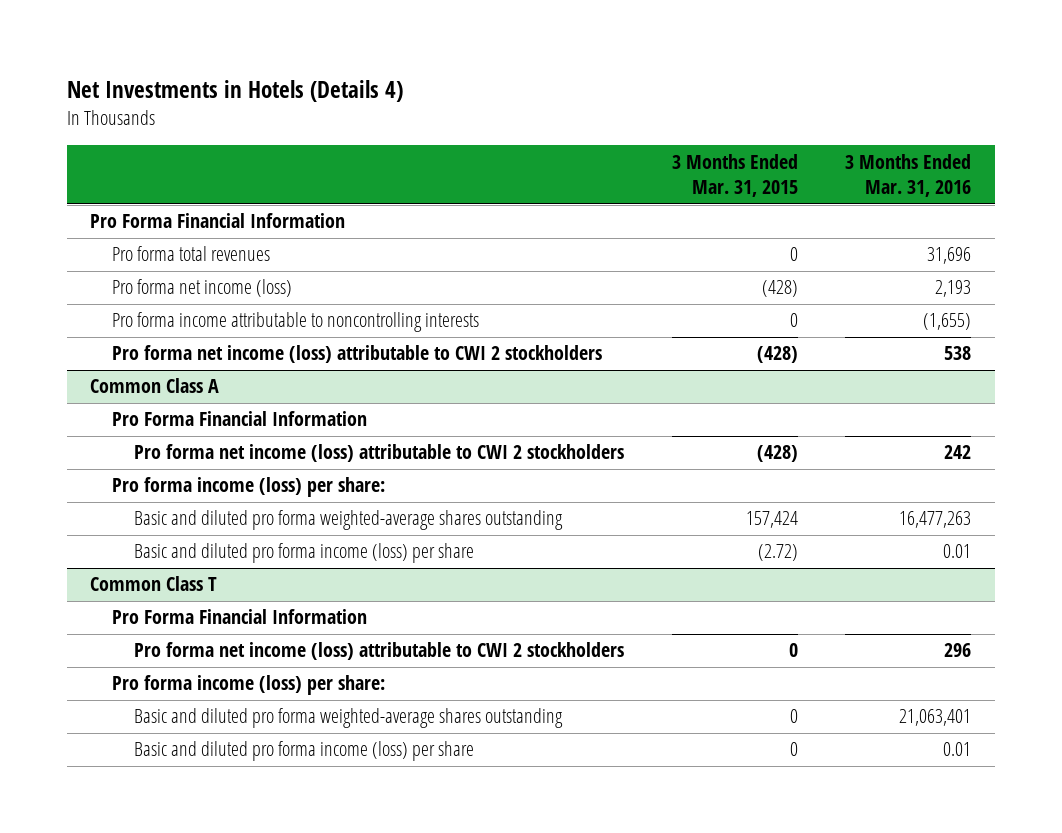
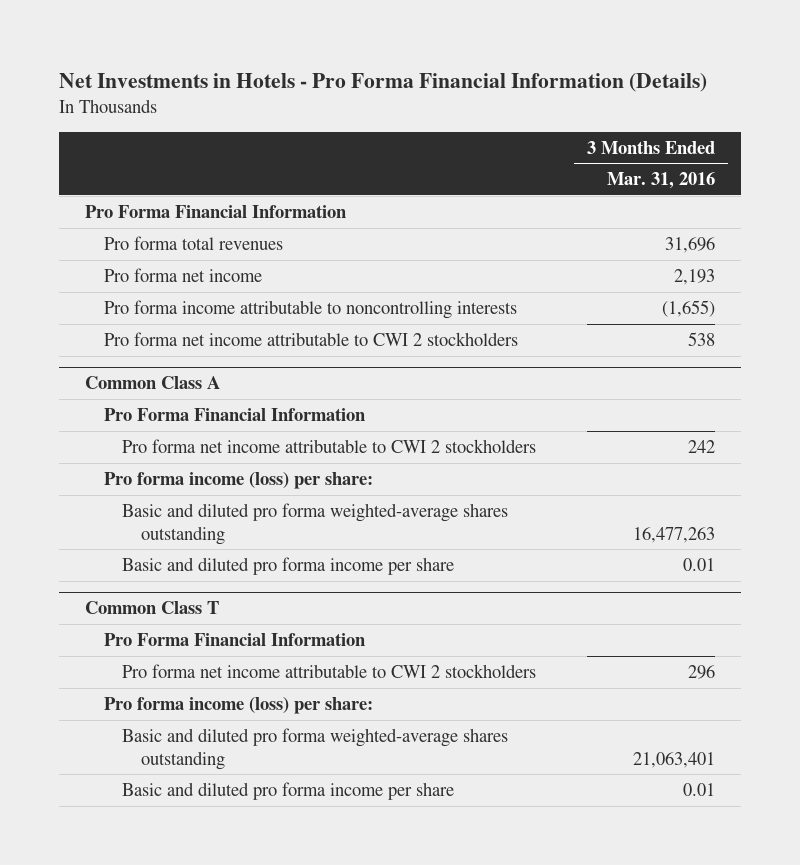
[66,79,403,102] Net Investments in Hotels (Details 4) -> [59,73,708,93] Net Investments in Hotels - Pro Forma Financial Information (Details)
[671,153,798,198] 3 Months Ended Mar. 31, 2015 -> none
[112,279,293,298] Pro forma net income (loss) -> [103,267,262,282] Pro forma net income
[112,345,603,364] Pro forma net income (loss) attributable to CWI 2 stockholders -> [103,331,518,346] Pro forma net income attributable to CWI 2 stockholders
[134,444,625,463] Pro forma net income (loss) attributable to CWI 2 stockholders -> [122,438,537,453] Pro forma net income attributable to CWI 2 stockholders
[134,543,475,564] Basic and diluted pro forma income (loss) per share -> [122,556,455,575] Basic and diluted pro forma income per share
[134,642,625,661] Pro forma net income (loss) attributable to CWI 2 stockholders -> [122,663,537,678] Pro forma net income attributable to CWI 2 stockholders
[134,741,475,762] Basic and diluted pro forma income (loss) per share -> [122,781,455,800] Basic and diluted pro forma income per share

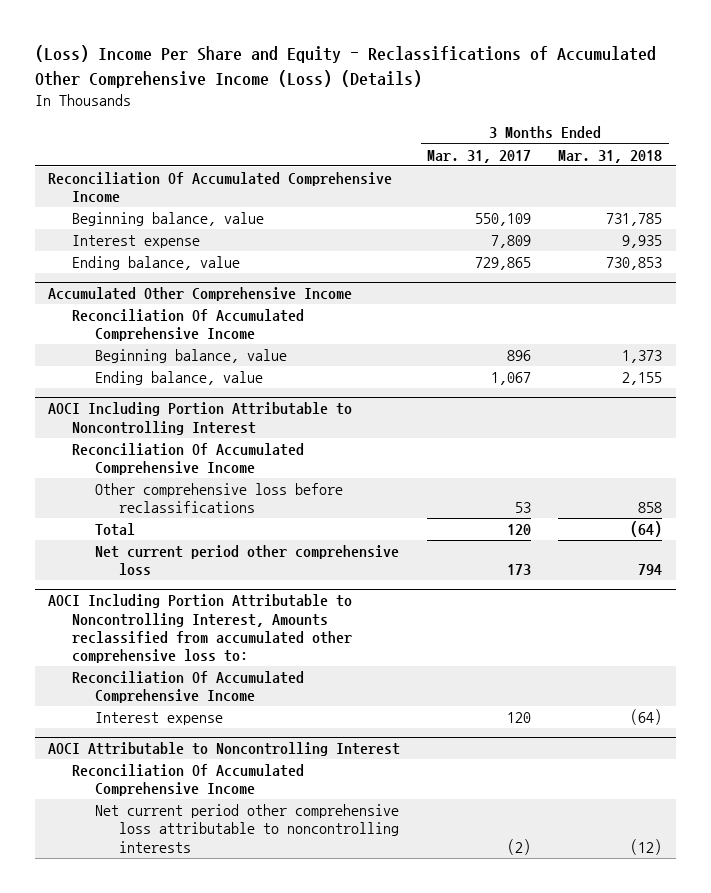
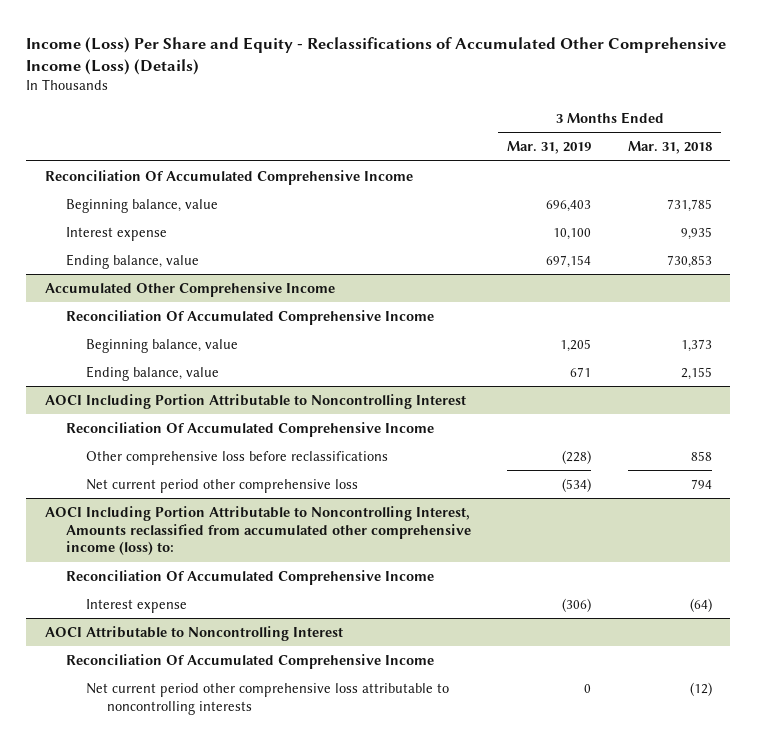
[34,45,656,89] (Loss) Income Per Share and Equity - Reclassifications of Accumulated Other Comprehensive Income (Loss) (Details) -> [26,36,727,75] Income (Loss) Per Share and Equity - Reclassifications of Accumulated Other Comprehensive Income (Loss) (Details)
[427,149,532,163] Mar. 31, 2017 -> none
none -> [507,141,592,155] Mar. 31, 2019
[95,523,136,537] Total -> none
[48,594,353,664] AOCI Including Portion Attributable to Noncontrolling Interest, Amounts reclassified from accumulated other comprehensive loss to: -> [44,505,471,556] AOCI Including Portion Attributable to Noncontrolling Interest, Amounts reclassified from accumulated other comprehensive income (loss) to:

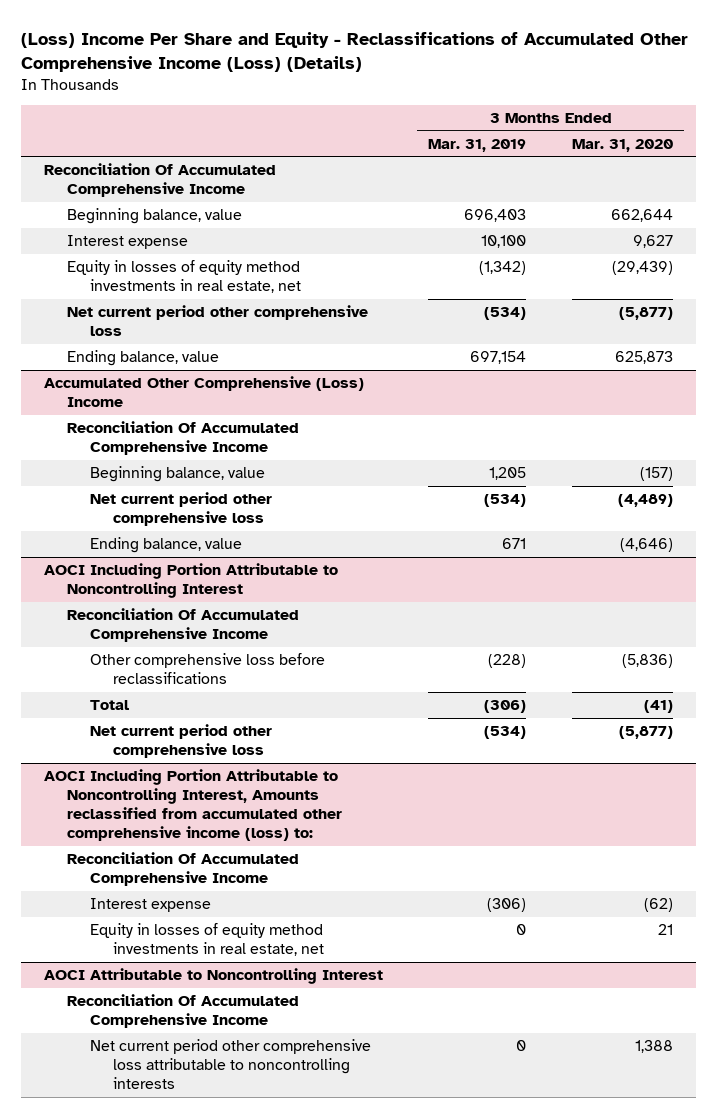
[26,36,727,75] Income (Loss) Per Share and Equity - Reclassifications of Accumulated Other Comprehensive Income (Loss) (Details) -> [20,31,688,72] (Loss) Income Per Share and Equity - Reclassifications of Accumulated Other Comprehensive Income (Loss) (Details)
[628,141,713,155] Mar. 31, 2018 -> none
none -> [571,138,673,152] Mar. 31, 2020
none -> [66,260,301,294] Equity in losses of equity method investments in real estate, net
none -> [66,305,368,337] Net current period other comprehensive loss
[44,281,335,297] Accumulated Other Comprehensive Income -> [43,376,364,408] Accumulated Other Comprehensive (Loss) Income
none -> [89,492,272,527] Net current period other comprehensive loss
none -> [89,700,129,711] Total
none -> [89,923,324,957] Equity in losses of equity method investments in real estate, net

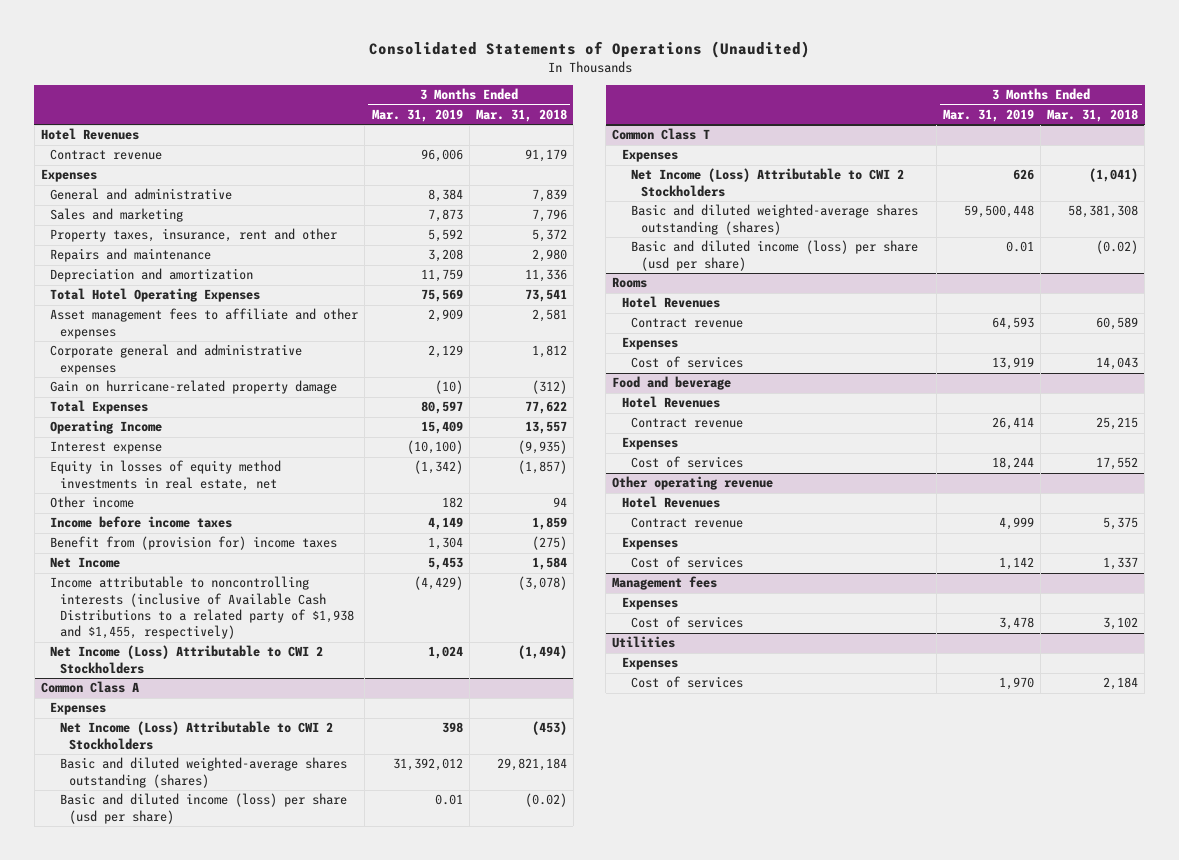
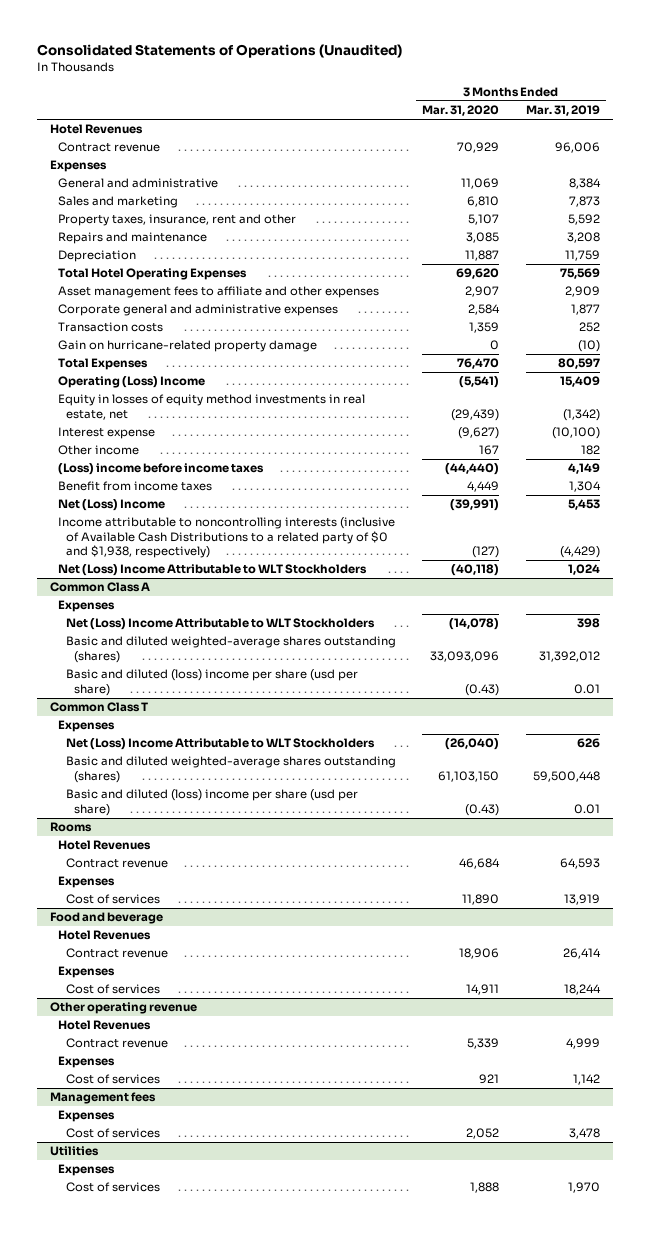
[475,108,567,122] Mar. 31, 2018 -> none
none -> [422,105,500,117] Mar. 31, 2020
[50,268,254,283] Depreciation and amortization -> [58,250,137,263] Depreciation
[427,345,463,359] 2,129 -> [570,304,600,316] 1,877
none -> [58,322,164,333] Transaction costs
[50,420,163,435] Operating Income -> [58,376,206,389] Operating (Loss) Income
[50,441,163,455] Interest expense -> [58,427,156,440] Interest expense
[50,516,233,529] Income before income taxes -> [58,463,265,476] (Loss) income before income taxes
[50,536,338,551] Benefit from (provision for) income taxes -> [58,481,213,492] Benefit from income taxes
[50,557,121,569] Net Income -> [58,499,166,512] Net (Loss) Income
[50,576,354,640] Income attributable to noncontrolling interests (inclusive of Available Cash Distributions to a related party of $1,938 and $1,455, respectively) -> [58,517,396,559] Income attributable to noncontrolling interests (inclusive of Available Cash Distributions to a related party of $0 and $1,938, respectively)
[50,645,324,674] Net Income (Loss) Attributable to CWI 2 Stockholders -> [58,564,368,577] Net (Loss) Income Attributable to WLT Stockholders
[59,721,333,750] Net Income (Loss) Attributable to CWI 2 Stockholders -> [66,618,376,631] Net (Loss) Income Attributable to WLT Stockholders
[59,793,347,824] Basic and diluted income (loss) per share (usd per share) -> [66,669,359,696] Basic and diluted (loss) income per share (usd per share)
[631,168,905,197] Net Income (Loss) Attributable to CWI 2 Stockholders -> [66,738,376,751] Net (Loss) Income Attributable to WLT Stockholders
[631,240,919,271] Basic and diluted income (loss) per share (usd per share) -> [66,789,359,816] Basic and diluted (loss) income per share (usd per share)

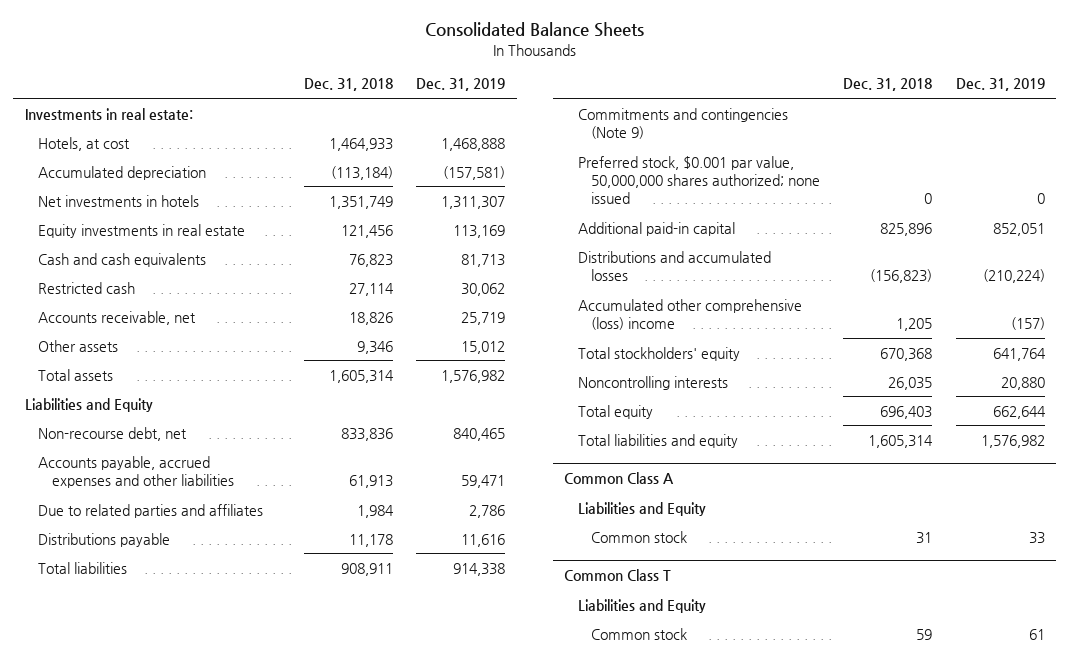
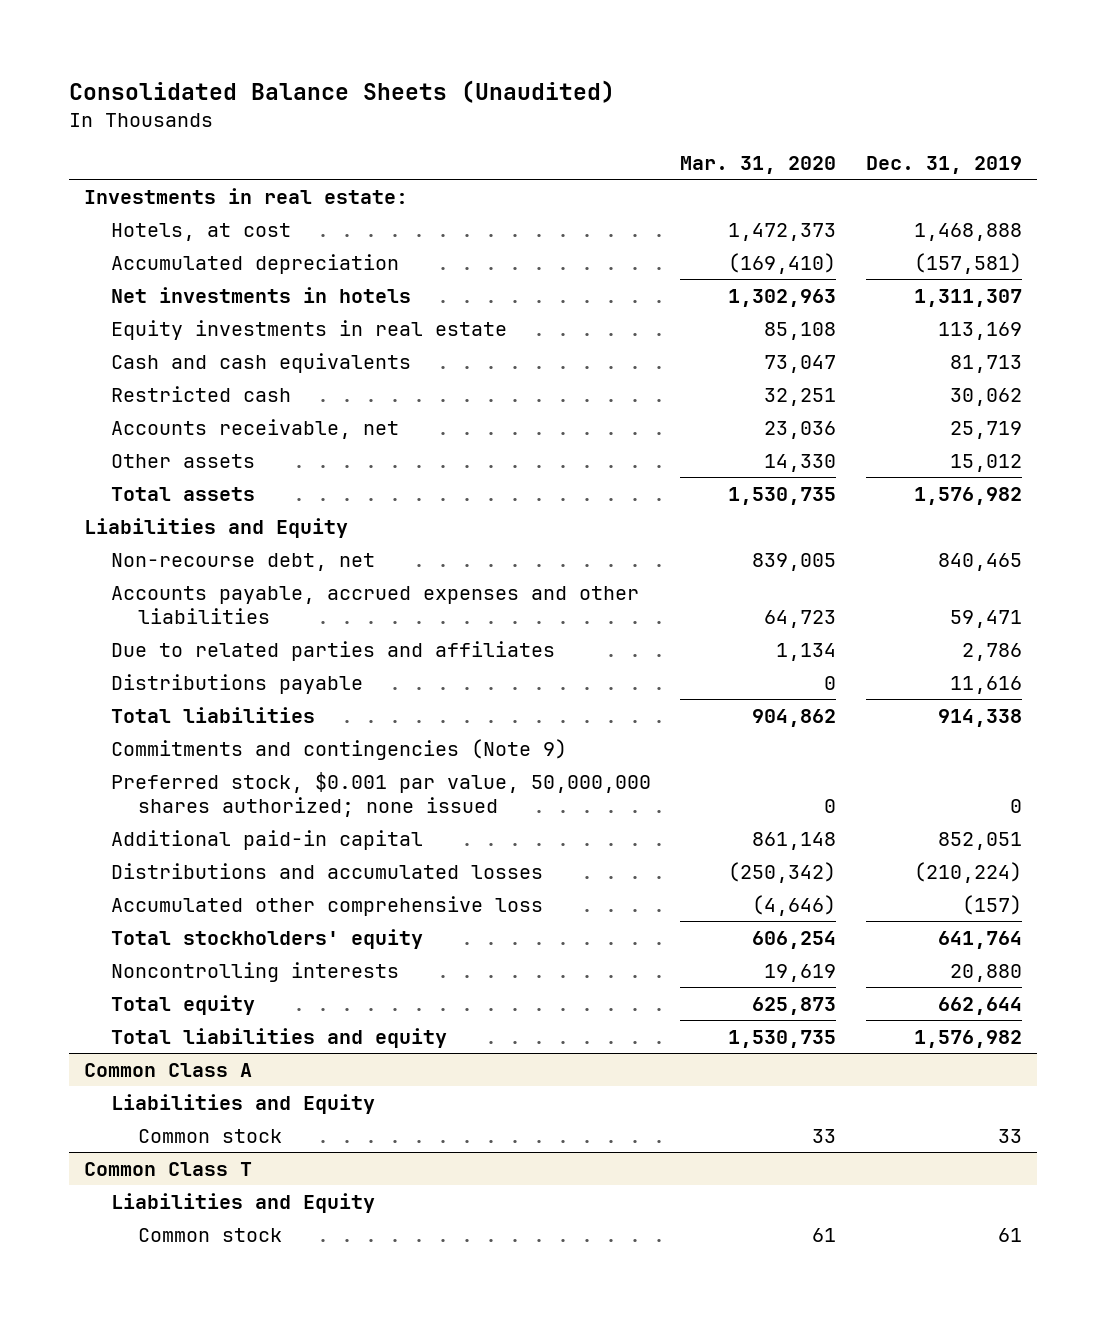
[424,22,644,38] Consolidated Balance Sheets -> [68,79,615,103] Consolidated Balance Sheets (Unaudited)
[304,78,394,92] Dec. 31, 2018 -> none
none -> [680,155,837,174] Mar. 31, 2020
[577,298,802,330] Accumulated other comprehensive (loss) income -> [110,895,543,916] Accumulated other comprehensive loss

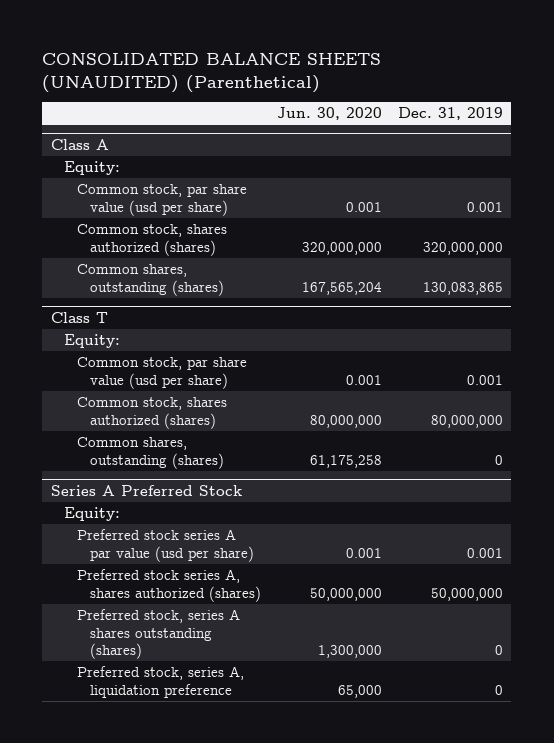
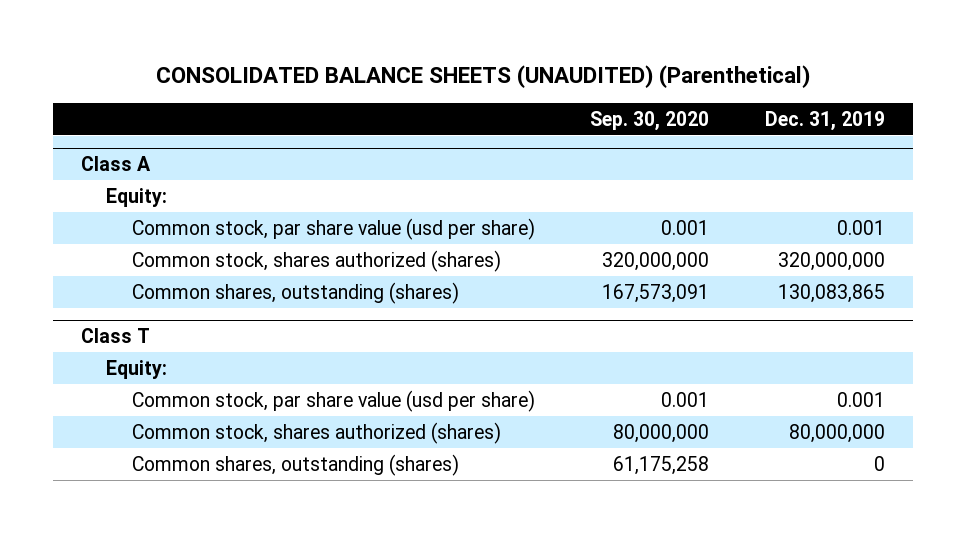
[277,107,383,121] Jun. 30, 2020 -> none
none -> [590,110,710,131] Sep. 30, 2020
[50,484,242,496] Series A Preferred Stock -> none
[63,507,120,522] Equity: -> none
[76,529,254,562] Preferred stock series A par value (usd per share) -> none
[76,569,261,602] Preferred stock series A, shares authorized (shares) -> none
[76,609,240,660] Preferred stock, series A shares outstanding (shares) -> none
[76,666,244,698] Preferred stock, series A, liquidation preference -> none

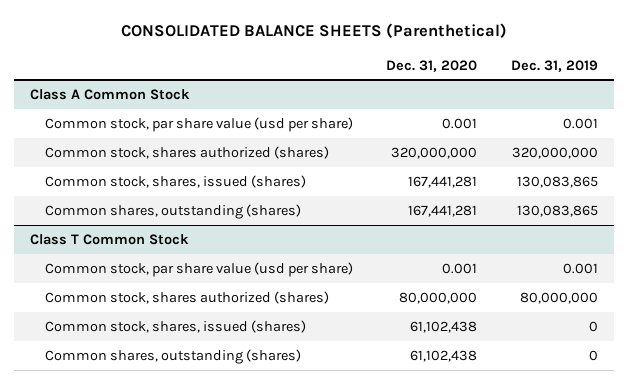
[155,65,810,89] CONSOLIDATED BALANCE SHEETS (UNAUDITED) (Parenthetical) -> [120,23,507,39] CONSOLIDATED BALANCE SHEETS (Parenthetical)
[590,110,710,131] Sep. 30, 2020 -> none
none -> [386,59,478,72] Dec. 31, 2020
[106,187,168,207] Equity: -> none
[81,155,152,171] Class A -> [30,88,191,100] Class A Common Stock
none -> [45,174,307,188] Common stock, shares, issued (shares)
[106,359,168,379] Equity: -> none
[81,327,151,343] Class T -> [30,233,190,245] Class T Common Stock
none -> [45,319,307,333] Common stock, shares, issued (shares)

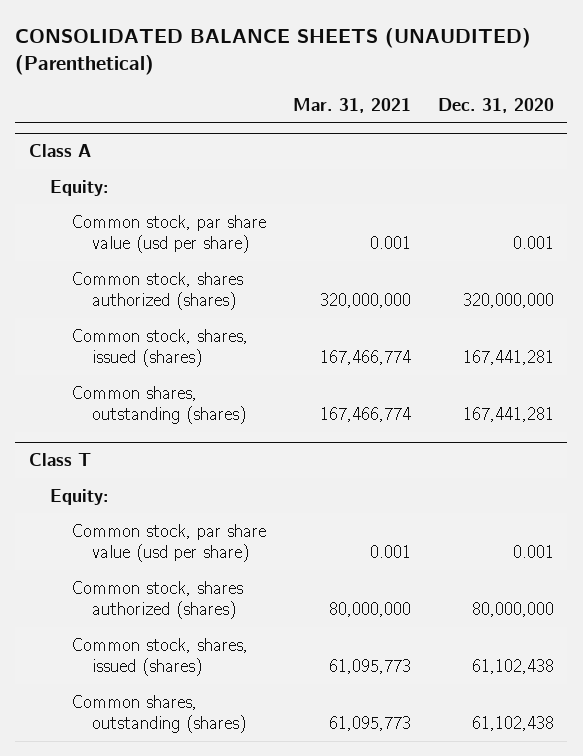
[120,23,507,39] CONSOLIDATED BALANCE SHEETS (Parenthetical) -> [15,27,532,75] CONSOLIDATED BALANCE SHEETS (UNAUDITED) (Parenthetical)
[510,59,598,72] Dec. 31, 2019 -> none
none -> [293,97,412,113] Mar. 31, 2021
[30,88,191,100] Class A Common Stock -> [28,144,91,158] Class A
none -> [50,179,110,196] Equity:
[30,233,190,245] Class T Common Stock -> [28,453,91,467] Class T
none -> [50,488,110,505] Equity:

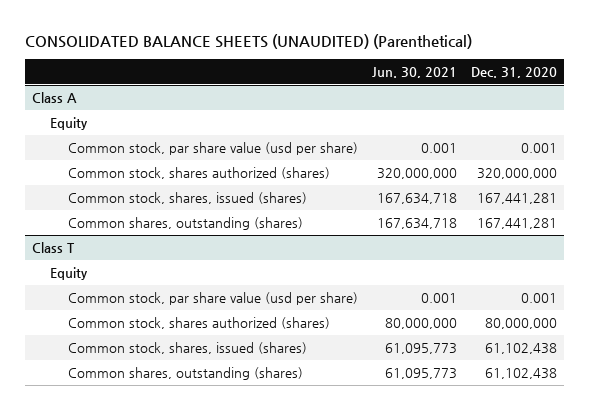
[293,97,412,113] Mar. 31, 2021 -> none
none -> [372,67,458,79] Jun. 30, 2021
[50,179,110,196] Equity: -> [50,116,89,130] Equity
[50,488,110,505] Equity: -> [50,266,89,280] Equity

